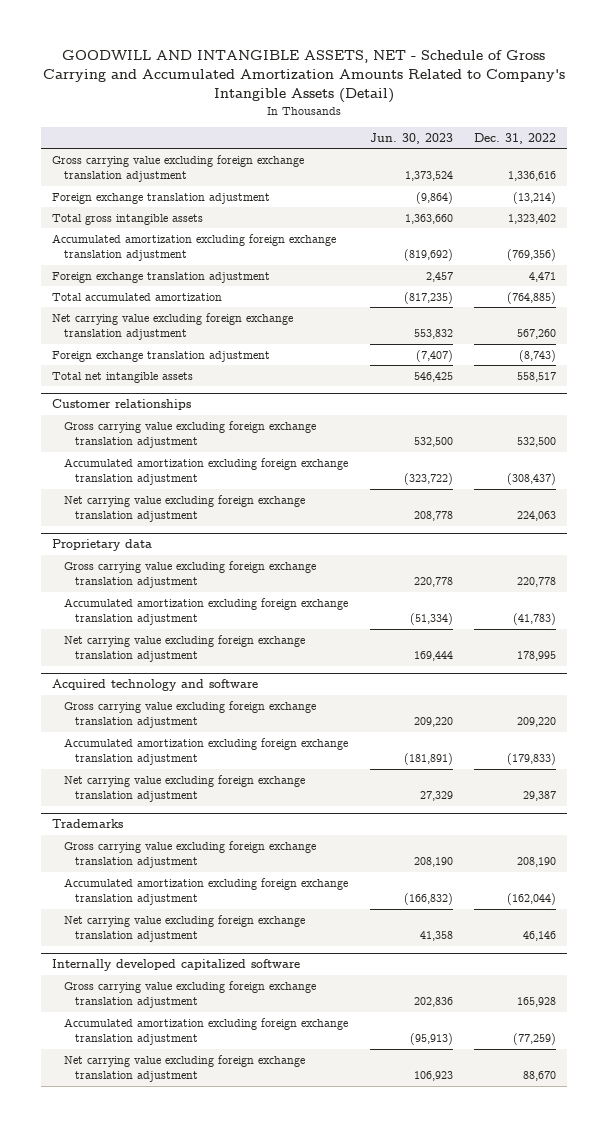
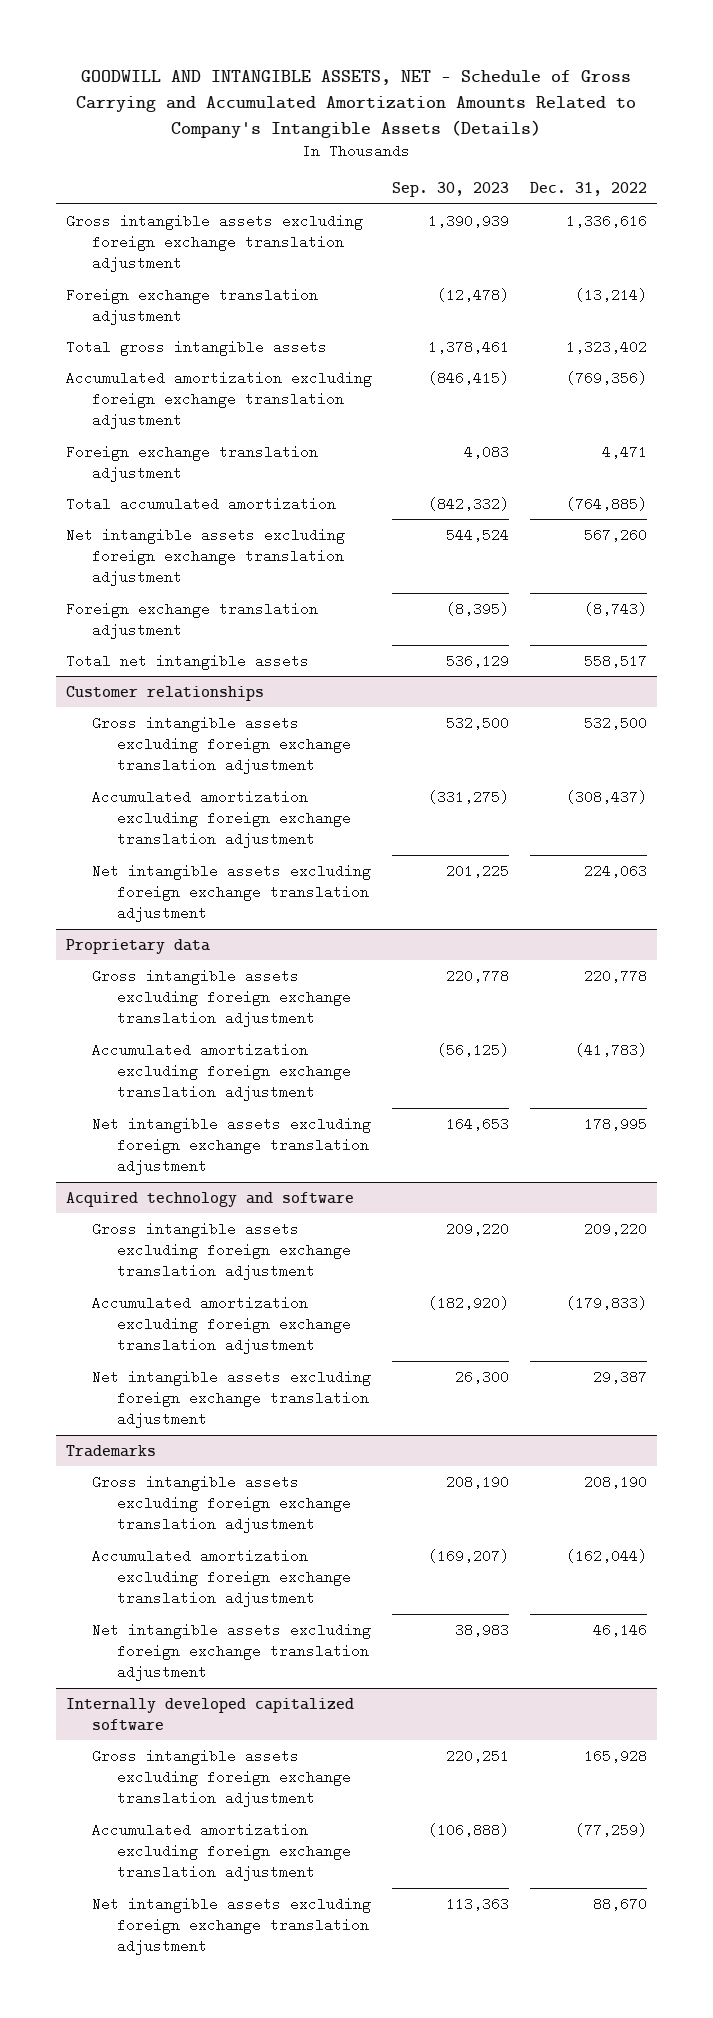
[43,50,566,104] GOODWILL AND INTANGIBLE ASSETS, NET - Schedule of Gross Carrying and Accumulated Amortization Amounts Related to Company's Intangible Assets (Detail) -> [76,69,637,138] GOODWILL AND INTANGIBLE ASSETS, NET - Schedule of Gross Carrying and Accumulated Amortization Amounts Related to Company's Intangible Assets (Details)
[369,132,453,144] Jun. 30, 2023 -> none
none -> [392,182,510,198] Sep. 30, 2023
[52,154,305,183] Gross carrying value excluding foreign exchange translation adjustment -> [66,213,364,273] Gross intangible assets excluding foreign exchange translation adjustment
[52,312,294,341] Net carrying value excluding foreign exchange translation adjustment -> [66,527,346,587] Net intangible assets excluding foreign exchange translation adjustment
[63,420,316,449] Gross carrying value excluding foreign exchange translation adjustment -> [91,715,352,775] Gross intangible assets excluding foreign exchange translation adjustment
[63,494,305,523] Net carrying value excluding foreign exchange translation adjustment -> [91,863,371,923] Net intangible assets excluding foreign exchange translation adjustment
[63,560,316,589] Gross carrying value excluding foreign exchange translation adjustment -> [91,968,352,1028] Gross intangible assets excluding foreign exchange translation adjustment
[63,634,305,663] Net carrying value excluding foreign exchange translation adjustment -> [91,1116,371,1176] Net intangible assets excluding foreign exchange translation adjustment
[63,700,316,729] Gross carrying value excluding foreign exchange translation adjustment -> [91,1221,352,1281] Gross intangible assets excluding foreign exchange translation adjustment
[63,774,305,803] Net carrying value excluding foreign exchange translation adjustment -> [91,1369,371,1429] Net intangible assets excluding foreign exchange translation adjustment
[63,840,316,869] Gross carrying value excluding foreign exchange translation adjustment -> [91,1474,352,1534] Gross intangible assets excluding foreign exchange translation adjustment
[63,914,305,943] Net carrying value excluding foreign exchange translation adjustment -> [91,1622,371,1682] Net intangible assets excluding foreign exchange translation adjustment
[63,980,316,1009] Gross carrying value excluding foreign exchange translation adjustment -> [91,1748,352,1808] Gross intangible assets excluding foreign exchange translation adjustment
[63,1054,305,1083] Net carrying value excluding foreign exchange translation adjustment -> [91,1896,371,1956] Net intangible assets excluding foreign exchange translation adjustment

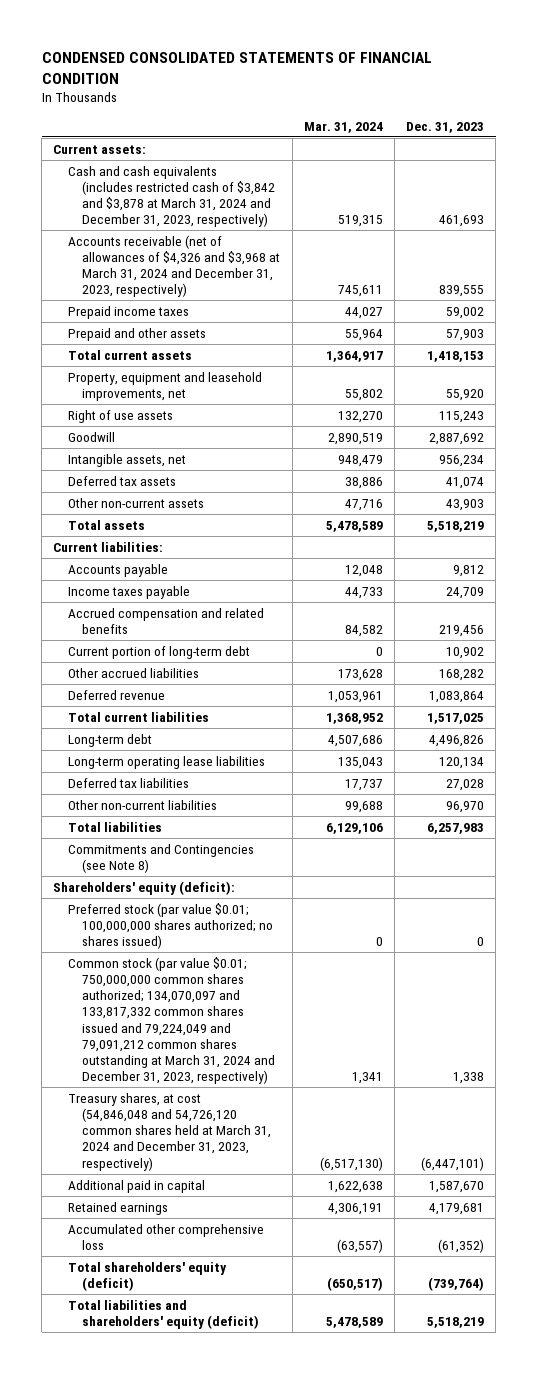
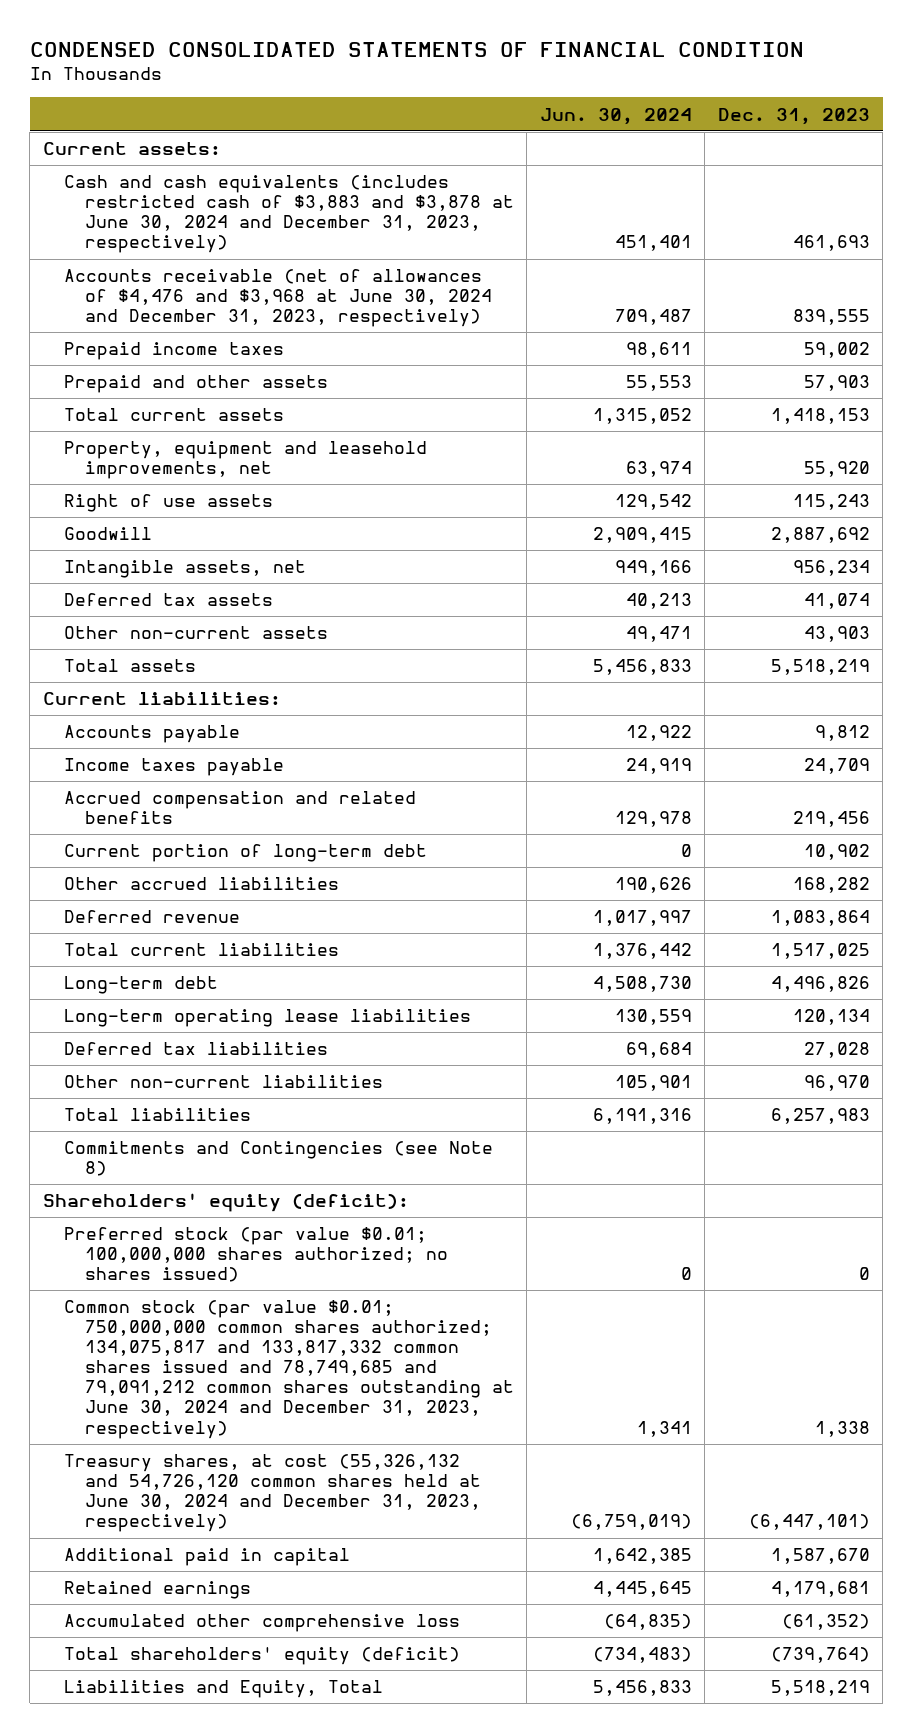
[303,121,383,133] Mar. 31, 2024 -> none
none -> [539,107,692,125] Jun. 30, 2024
[67,165,276,228] Cash and cash equivalents (includes restricted cash of $3,842 and $3,878 at March 31, 2024 and December 31, 2023, respectively) -> [63,175,514,254] Cash and cash equivalents (includes restricted cash of $3,883 and $3,878 at June 30, 2024 and December 31, 2023, respectively)
[67,234,281,298] Accounts receivable (net of allowances of $4,326 and $3,968 at March 31, 2024 and December 31, 2023, respectively) -> [63,269,492,328] Accounts receivable (net of allowances of $4,476 and $3,968 at June 30, 2024 and December 31, 2023, respectively)
[67,956,276,1085] Common stock (par value $0.01; 750,000,000 common shares authorized; 134,070,097 and 133,817,332 common shares issued and 79,224,049 and 79,091,212 common shares outstanding at March 31, 2024 and December 31, 2023, respectively) -> [63,1300,514,1439] Common stock (par value $0.01; 750,000,000 common shares authorized; 134,075,817 and 133,817,332 common shares issued and 78,749,685 and 79,091,212 common shares outstanding at June 30, 2024 and December 31, 2023, respectively)
[67,1092,272,1171] Treasury shares, at cost (54,846,048 and 54,726,120 common shares held at March 31, 2024 and December 31, 2023, respectively) -> [63,1454,481,1533] Treasury shares, at cost (55,326,132 and 54,726,120 common shares held at June 30, 2024 and December 31, 2023, respectively)
[67,1299,260,1329] Total liabilities and shareholders' equity (deficit) -> [63,1680,383,1699] Liabilities and Equity, Total

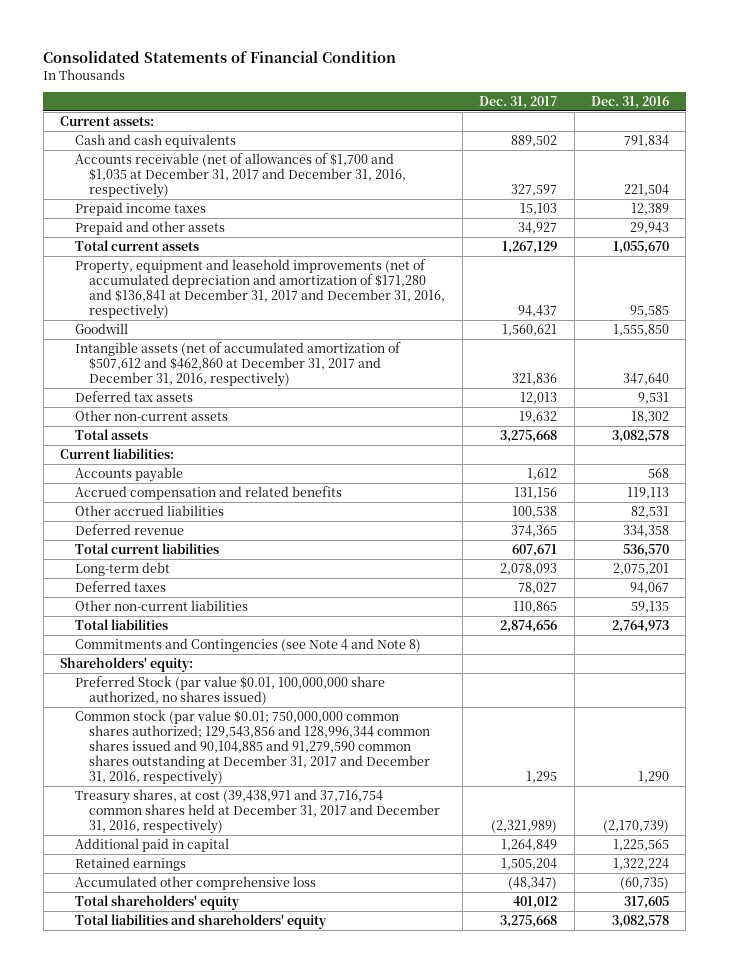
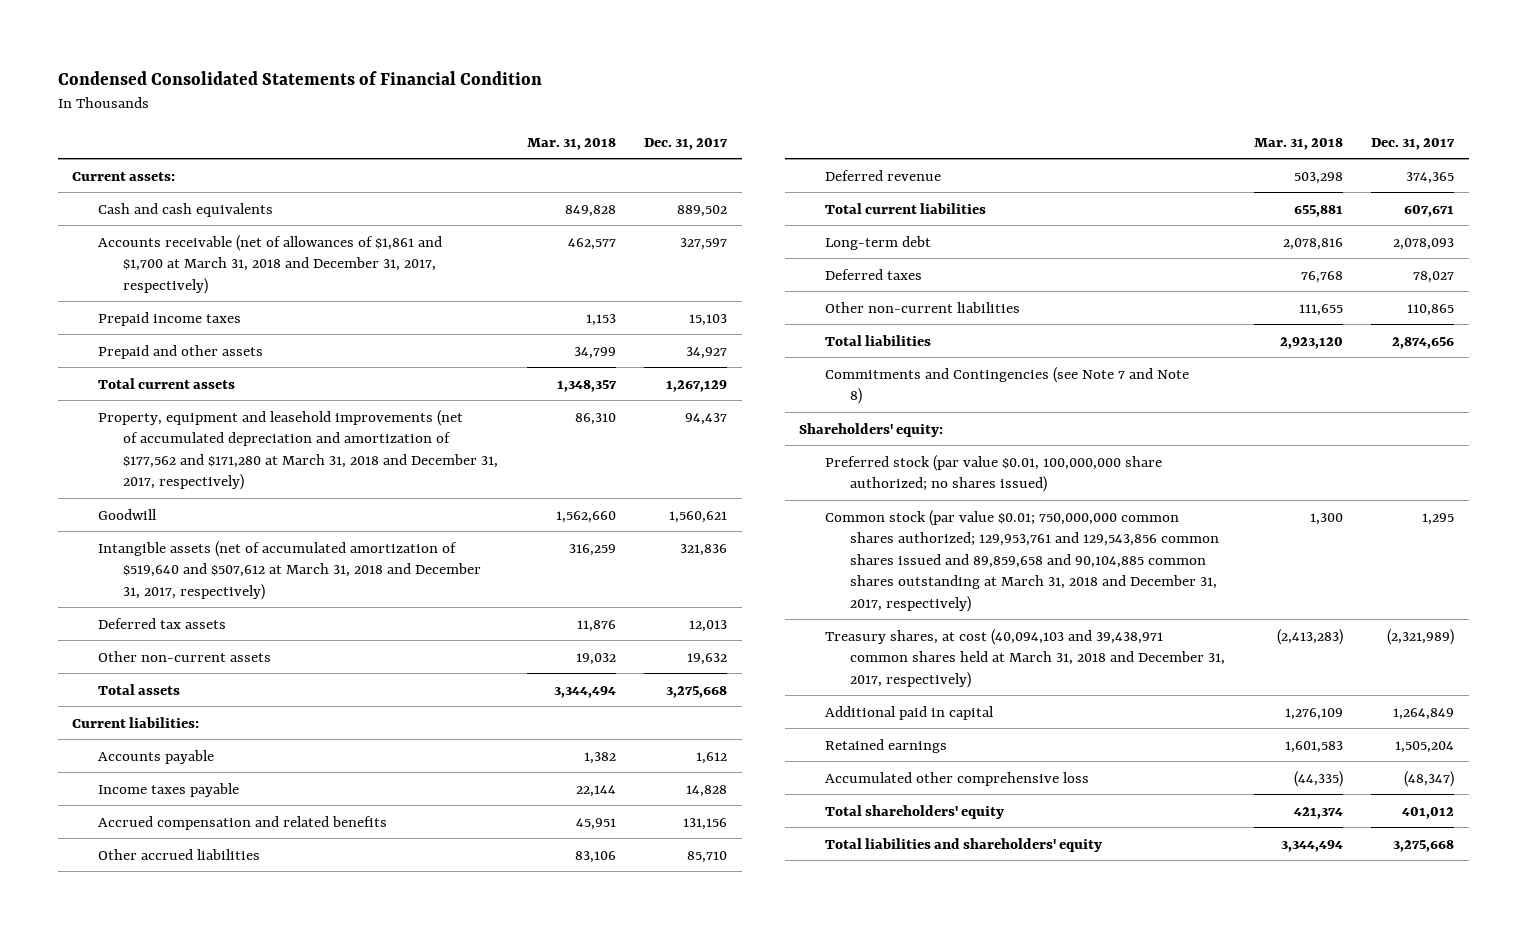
[43,50,397,63] Consolidated Statements of Financial Condition -> [57,70,542,85] Condensed Consolidated Statements of Financial Condition
[591,96,670,110] Dec. 31, 2016 -> none
none -> [526,137,616,150] Mar. 31, 2018
[74,152,407,199] Accounts receivable (net of allowances of $1,700 and $1,035 at December 31, 2017 and December 31, 2016, respectively) -> [97,234,442,294] Accounts receivable (net of allowances of $1,861 and $1,700 at March 31, 2018 and December 31, 2017, respectively)
[74,258,446,320] Property, equipment and leasehold improvements (net of accumulated depreciation and amortization of $171,280 and $136,841 at December 31, 2017 and December 31, 2016, respectively) -> [97,409,499,491] Property, equipment and leasehold improvements (net of accumulated depreciation and amortization of $177,562 and $171,280 at March 31, 2018 and December 31, 2017, respectively)
[74,341,401,388] Intangible assets (net of accumulated amortization of $507,612 and $462,860 at December 31, 2017 and December 31, 2016, respectively) -> [97,540,482,600] Intangible assets (net of accumulated amortization of $519,640 and $507,612 at March 31, 2018 and December 31, 2017, respectively)
none -> [97,782,239,797] Income taxes payable
[512,505,558,518] 100,538 -> [687,850,728,863] 85,710
[74,637,421,652] Commitments and Contingencies (see Note 4 and Note 8) -> [824,366,1189,405] Commitments and Contingencies (see Note 7 and Note 8)
[74,675,385,706] Preferred Stock (par value $0.01, 100,000,000 share authorized, no shares issued) -> [824,454,1162,493] Preferred stock (par value $0.01, 100,000,000 share authorized; no shares issued)
[74,709,431,786] Common stock (par value $0.01; 750,000,000 common shares authorized; 129,543,856 and 128,996,344 common shares issued and 90,104,885 and 91,279,590 common shares outstanding at December 31, 2017 and December 31, 2016, respectively) -> [824,509,1220,612] Common stock (par value $0.01; 750,000,000 common shares authorized; 129,953,761 and 129,543,856 common shares issued and 89,859,658 and 90,104,885 common shares outstanding at March 31, 2018 and December 31, 2017, respectively)
[74,788,441,835] Treasury shares, at cost (39,438,971 and 37,716,754 common shares held at December 31, 2017 and December 31, 2016, respectively) -> [824,628,1226,688] Treasury shares, at cost (40,094,103 and 39,438,971 common shares held at March 31, 2018 and December 31, 2017, respectively)

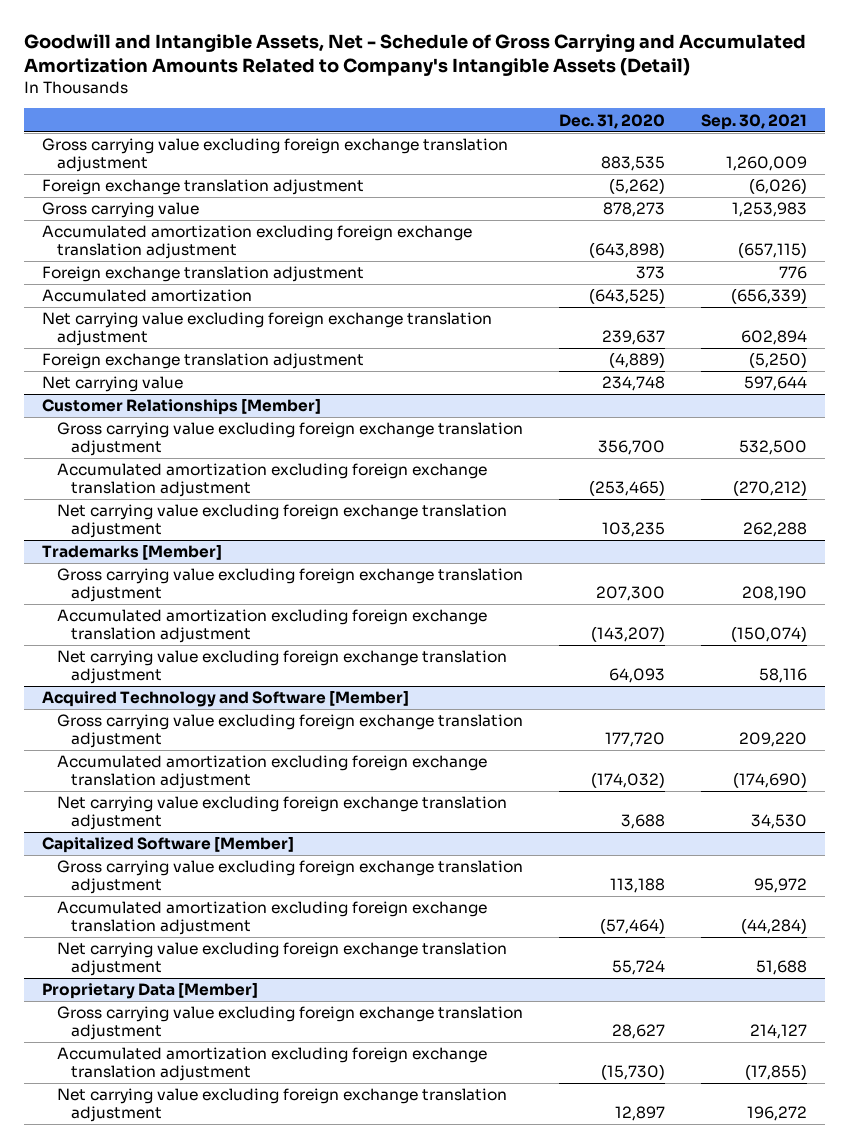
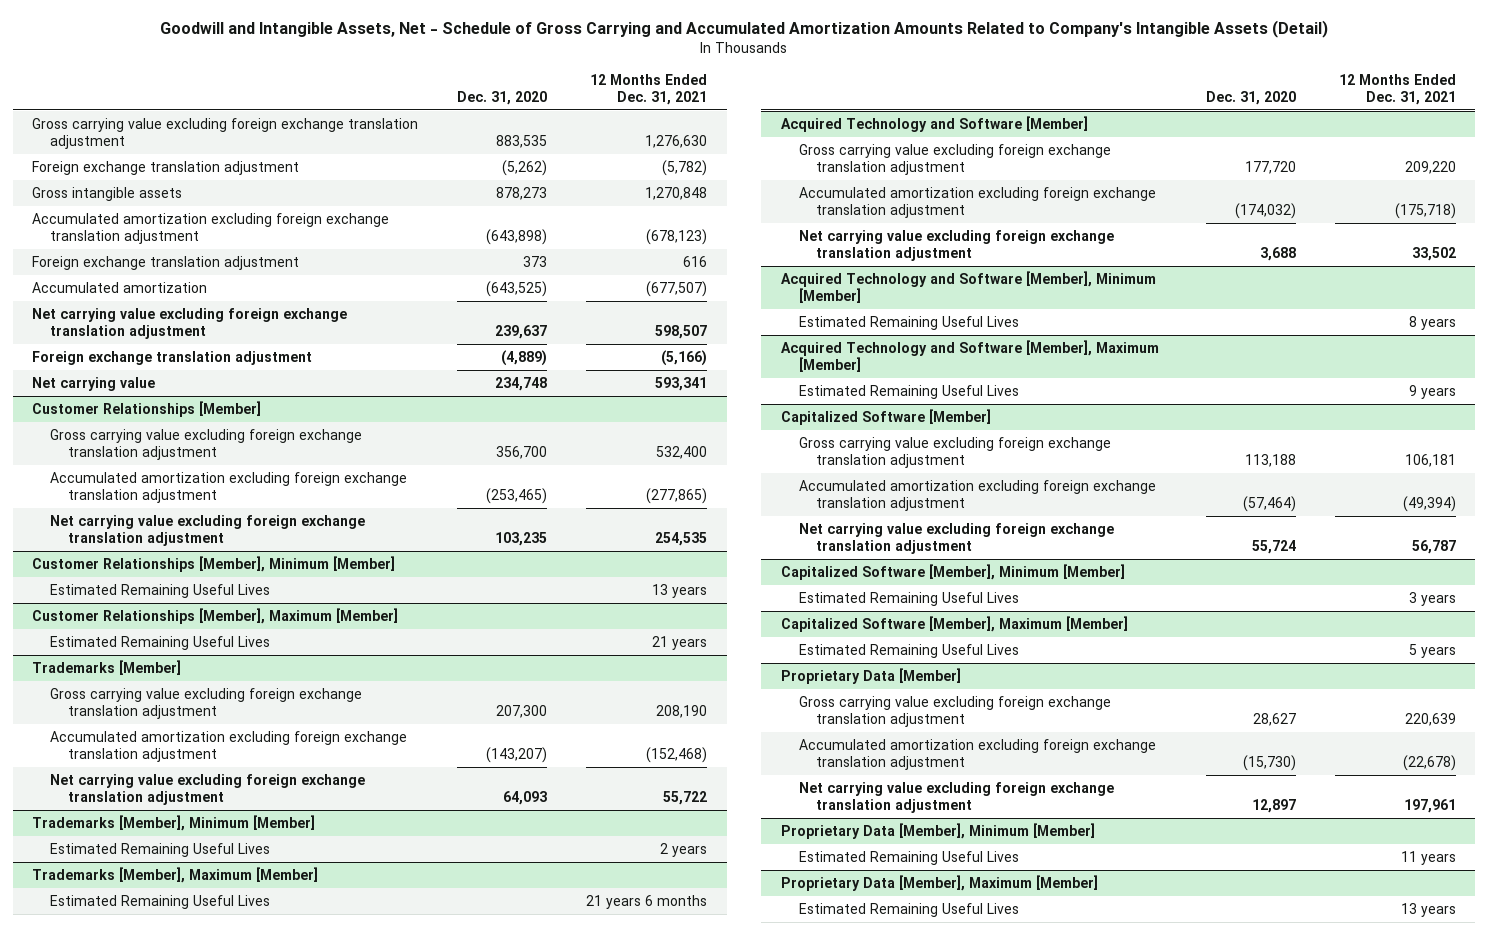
[700,113,807,130] Sep. 30, 2021 -> none
none -> [590,73,708,105] 12 Months Ended Dec. 31, 2021
[41,202,199,219] Gross carrying value -> [32,186,183,201] Gross intangible assets
none -> [32,555,396,572] Customer Relationships [Member], Minimum [Member]
none -> [49,583,270,598] Estimated Remaining Useful Lives
none -> [32,607,399,624] Customer Relationships [Member], Maximum [Member]
none -> [49,635,270,650] Estimated Remaining Useful Lives
none -> [32,814,316,831] Trademarks [Member], Minimum [Member]
none -> [49,842,270,857] Estimated Remaining Useful Lives
none -> [32,866,319,883] Trademarks [Member], Maximum [Member]
none -> [49,894,270,909] Estimated Remaining Useful Lives
none -> [780,270,1156,303] Acquired Technology and Software [Member], Minimum [Member]
none -> [798,315,1019,330] Estimated Remaining Useful Lives
none -> [780,339,1159,372] Acquired Technology and Software [Member], Maximum [Member]
none -> [798,384,1019,399] Estimated Remaining Useful Lives
none -> [780,563,1125,580] Capitalized Software [Member], Minimum [Member]
none -> [798,591,1019,606] Estimated Remaining Useful Lives
none -> [780,615,1128,632] Capitalized Software [Member], Maximum [Member]
none -> [798,643,1019,658] Estimated Remaining Useful Lives
none -> [780,822,1095,839] Proprietary Data [Member], Minimum [Member]
none -> [798,850,1019,865] Estimated Remaining Useful Lives
none -> [780,874,1098,891] Proprietary Data [Member], Maximum [Member]
none -> [798,902,1019,917] Estimated Remaining Useful Lives

